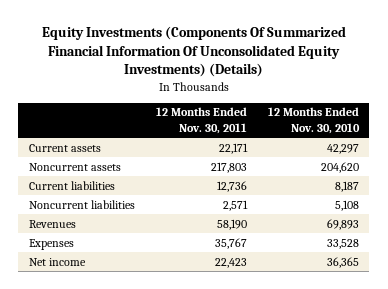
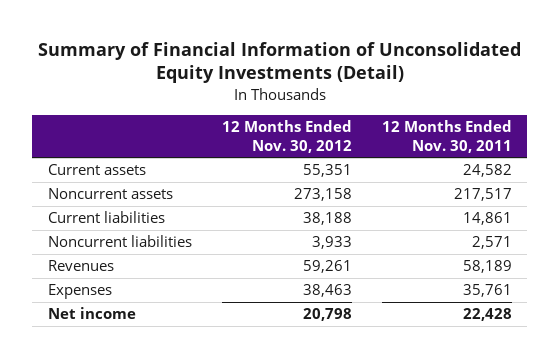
[41,26,346,78] Equity Investments (Components Of Summarized Financial Information Of Unconsolidated Equity Investments) (Details) -> [37,41,521,84] Summary of Financial Information of Unconsolidated Equity Investments (Detail)
[267,107,360,134] 12 Months Ended Nov. 30, 2010 -> none
none -> [221,120,352,153] 12 Months Ended Nov. 30, 2012
[218,142,248,154] 22,171 -> [463,164,513,178] 24,582
[210,161,247,173] 217,803 -> [454,188,513,202] 217,517
[216,180,247,192] 12,736 -> [463,212,513,226] 14,861
[216,218,247,230] 58,190 -> [463,260,513,274] 58,189
[214,237,247,249] 35,767 -> [463,284,513,298] 35,761
[214,257,247,268] 22,423 -> [463,308,513,322] 22,428

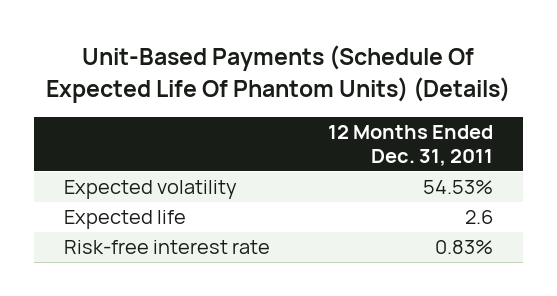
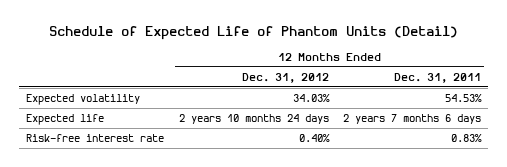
[46,45,511,103] Unit-Based Payments (Schedule Of Expected Life Of Phantom Units) (Details) -> [48,25,458,40] Schedule of Expected Life of Phantom Units (Detail)
none -> [241,72,329,83] Dec. 31, 2012
[465,210,494,225] 2.6 -> [342,114,481,125] 2 years 7 months 6 days

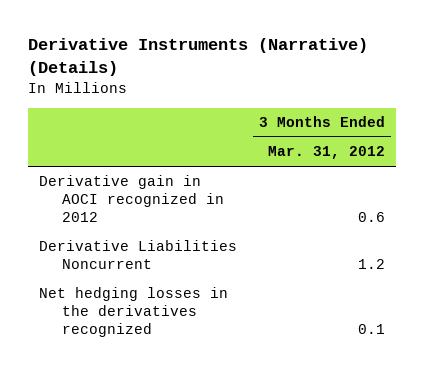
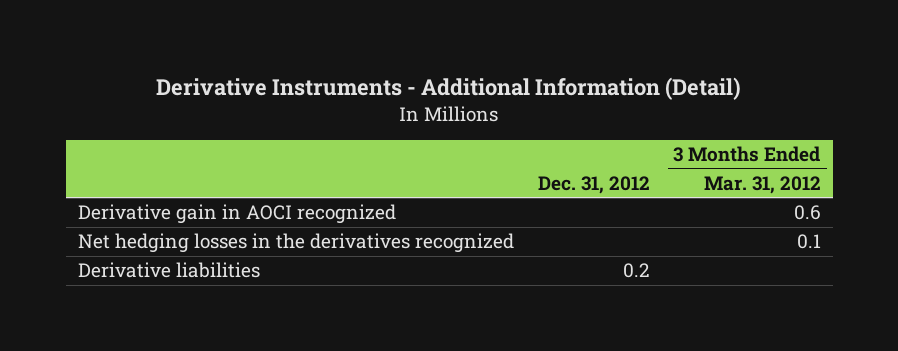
[27,38,368,77] Derivative Instruments (Narrative) (Details) -> [156,77,742,101] Derivative Instruments - Additional Information (Detail)
none -> [537,175,650,194] Dec. 31, 2012
[38,240,237,270] Derivative Liabilities Noncurrent -> none
[38,175,224,223] Derivative gain in AOCI recognized in 2012 -> [77,204,396,225] Derivative gain in AOCI recognized
none -> [77,262,260,279] Derivative liabilities

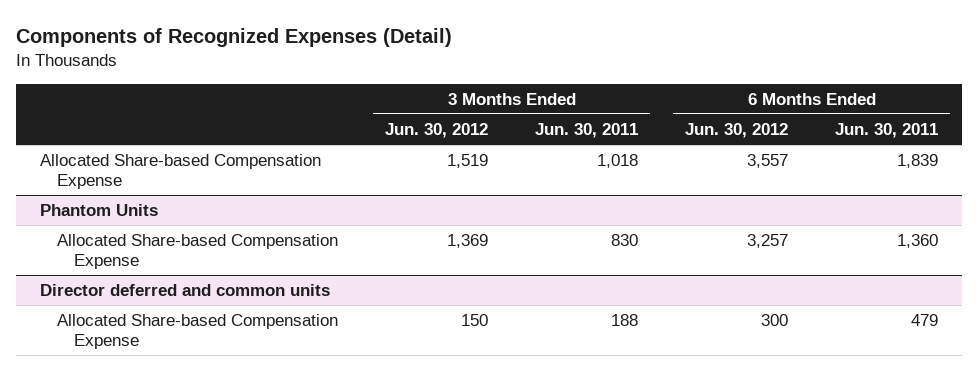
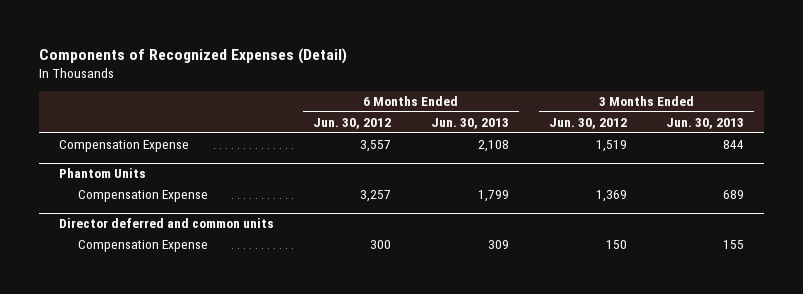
[535,122,639,138] Jun. 30, 2011 -> none
[835,122,939,138] Jun. 30, 2011 -> none
none -> [431,118,510,130] Jun. 30, 2013
none -> [666,118,745,130] Jun. 30, 2013
[39,154,321,190] Allocated Share-based Compensation Expense -> [58,140,189,153] Compensation Expense
[57,234,339,270] Allocated Share-based Compensation Expense -> [77,190,208,203] Compensation Expense
[57,314,339,350] Allocated Share-based Compensation Expense -> [77,240,208,253] Compensation Expense

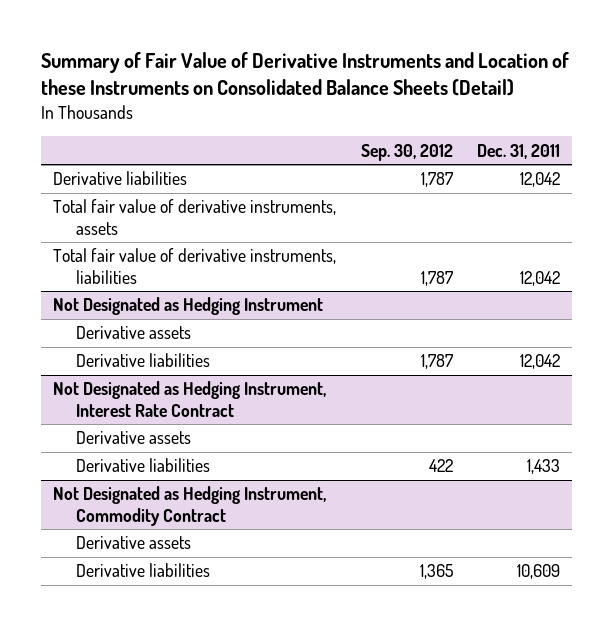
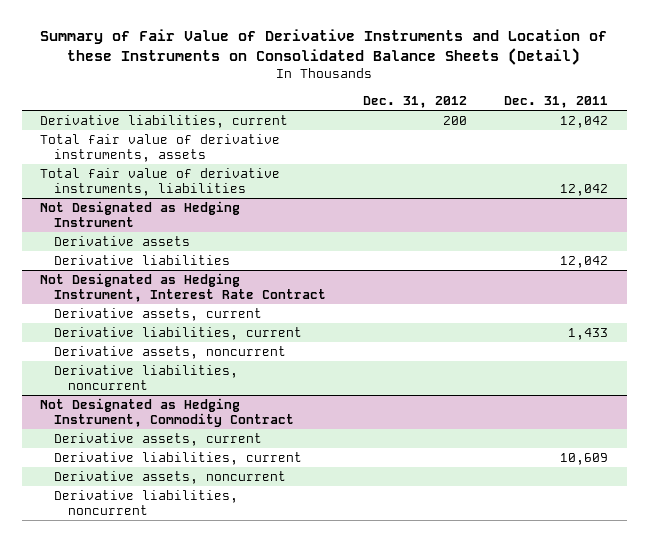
[360,143,453,161] Sep. 30, 2012 -> none
none -> [363,95,468,108] Dec. 31, 2012
[53,171,188,186] Derivative liabilities -> [40,115,289,129] Derivative liabilities, current
[75,431,191,445] Derivative assets -> [54,308,263,322] Derivative assets, current
[75,458,210,473] Derivative liabilities -> [54,327,303,341] Derivative liabilities, current
none -> [54,346,287,360] Derivative assets, noncurrent
none -> [54,365,239,391] Derivative liabilities, noncurrent
[75,536,191,550] Derivative assets -> [54,433,263,447] Derivative assets, current
[75,563,210,578] Derivative liabilities -> [54,452,303,466] Derivative liabilities, current
none -> [54,471,287,485] Derivative assets, noncurrent
none -> [54,490,239,516] Derivative liabilities, noncurrent

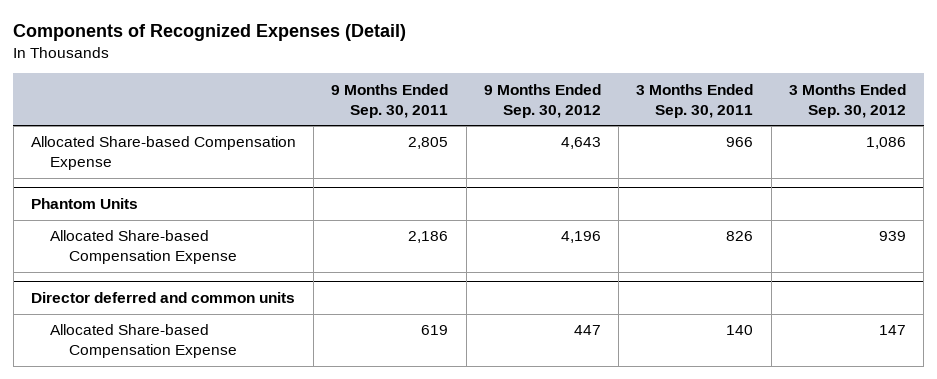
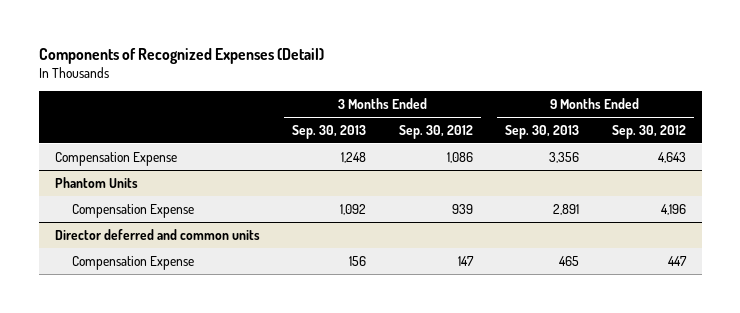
[331,83,449,118] 9 Months Ended Sep. 30, 2011 -> none
[636,83,754,118] 3 Months Ended Sep. 30, 2011 -> none
none -> [292,124,367,139] Sep. 30, 2013
none -> [505,124,580,139] Sep. 30, 2013
[30,136,296,171] Allocated Share-based Compensation Expense -> [54,151,177,166] Compensation Expense
[49,230,238,265] Allocated Share-based Compensation Expense -> [71,203,194,218] Compensation Expense
[49,324,238,359] Allocated Share-based Compensation Expense -> [71,255,194,270] Compensation Expense

